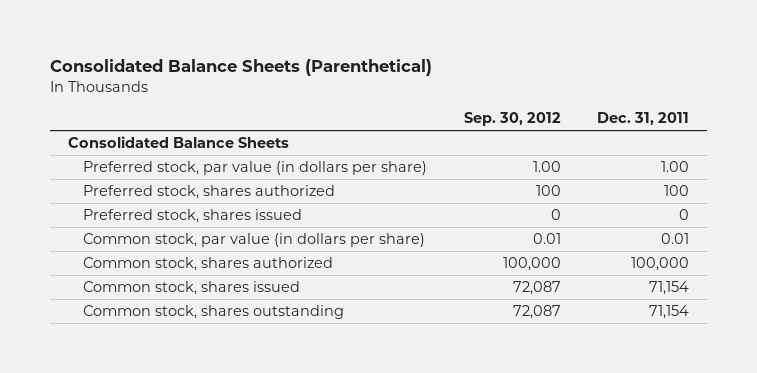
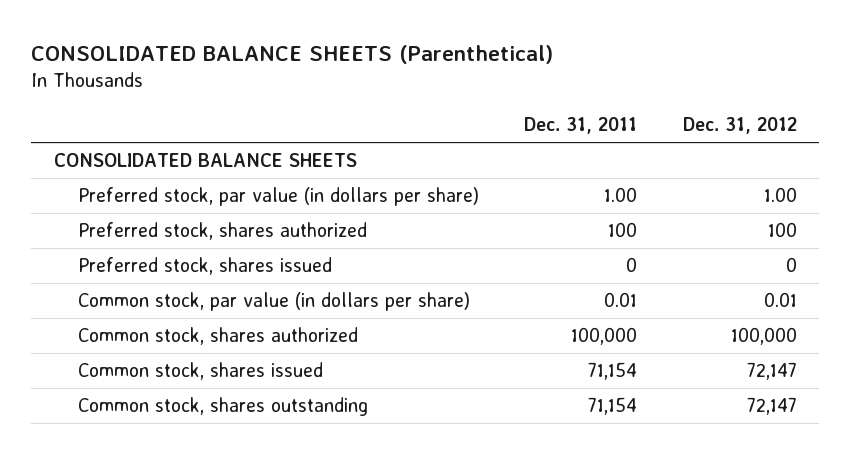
[49,59,432,77] Consolidated Balance Sheets (Parenthetical) -> [31,45,554,65] CONSOLIDATED BALANCE SHEETS (Parenthetical)
[463,112,561,127] Sep. 30, 2012 -> none
none -> [682,117,797,135] Dec. 31, 2012
[67,136,289,149] Consolidated Balance Sheets -> [53,153,357,168] CONSOLIDATED BALANCE SHEETS

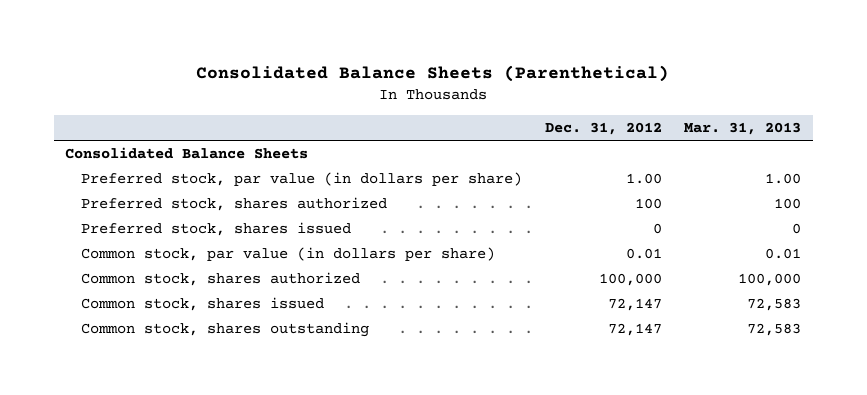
[31,45,554,65] CONSOLIDATED BALANCE SHEETS (Parenthetical) -> [196,65,670,83] Consolidated Balance Sheets (Parenthetical)
[524,117,638,135] Dec. 31, 2011 -> none
none -> [684,122,802,136] Mar. 31, 2013
[53,153,357,168] CONSOLIDATED BALANCE SHEETS -> [65,147,309,160] Consolidated Balance Sheets

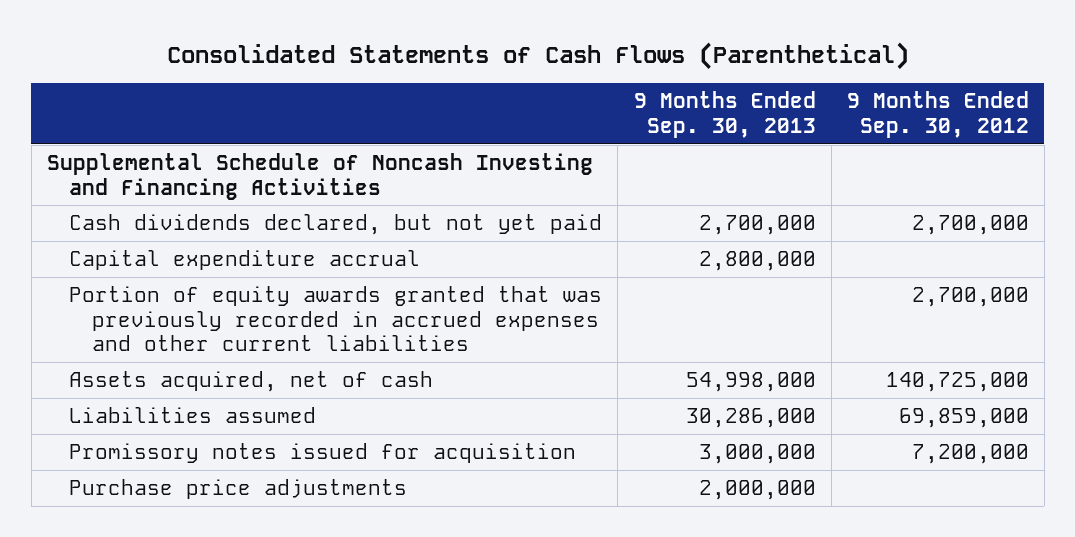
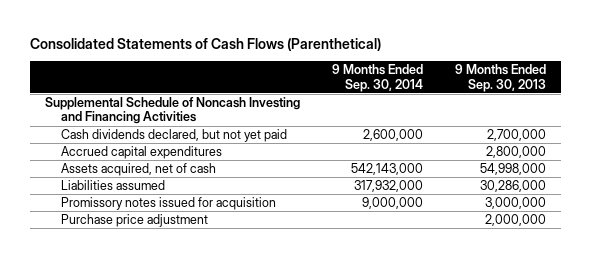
[846,91,1029,138] 9 Months Ended Sep. 30, 2012 -> none
none -> [331,64,423,92] 9 Months Ended Sep. 30, 2014
[69,286,603,352] Portion of equity awards granted that was previously recorded in accrued expenses and other current liabilities -> none
[69,250,421,271] Capital expenditure accrual -> [60,146,222,160] Accrued capital expenditures
[69,479,408,500] Purchase price adjustments -> [60,214,208,228] Purchase price adjustment

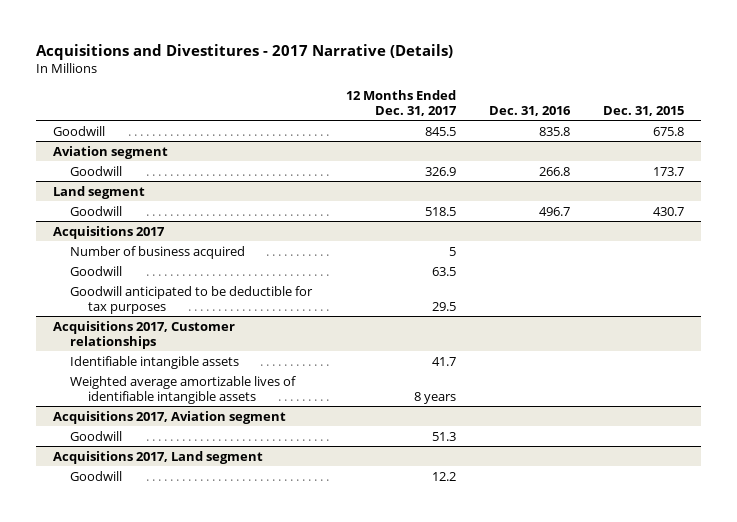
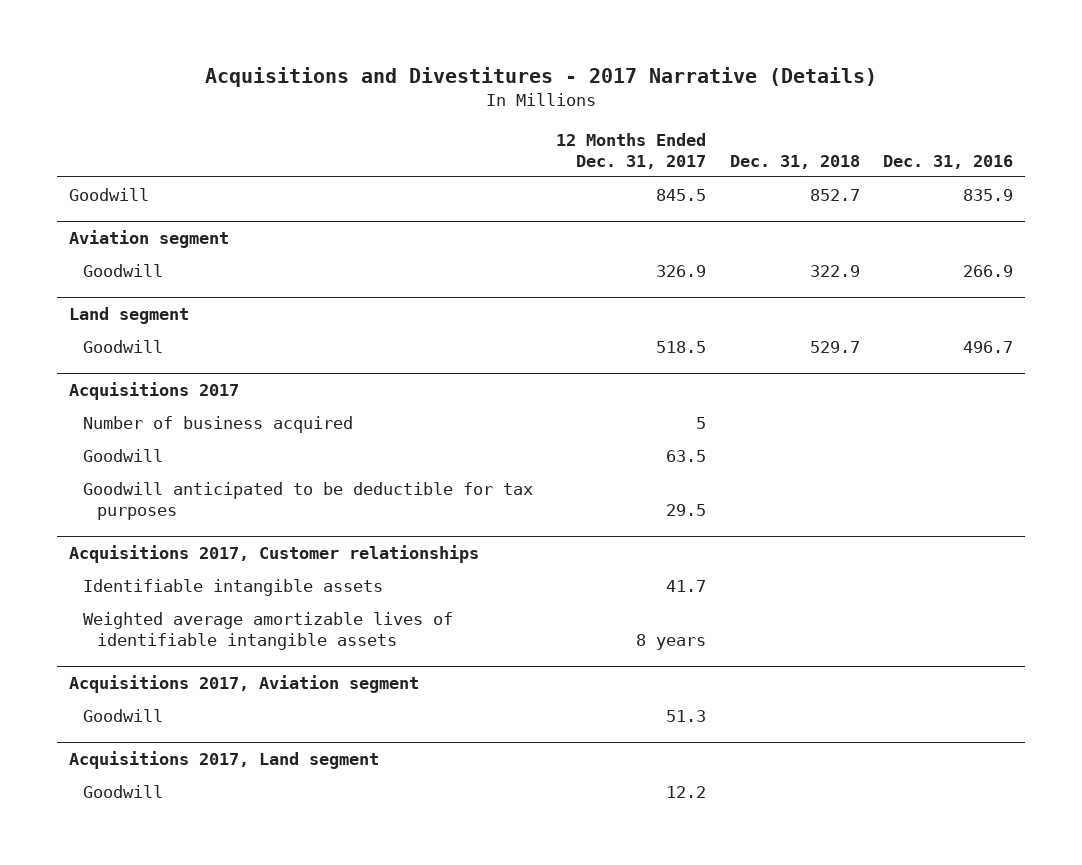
[603,105,685,116] Dec. 31, 2015 -> none
none -> [729,154,860,169] Dec. 31, 2018
[539,126,571,136] 835.8 -> [963,188,1014,201] 835.9
[539,166,571,176] 266.8 -> [963,264,1014,277] 266.9

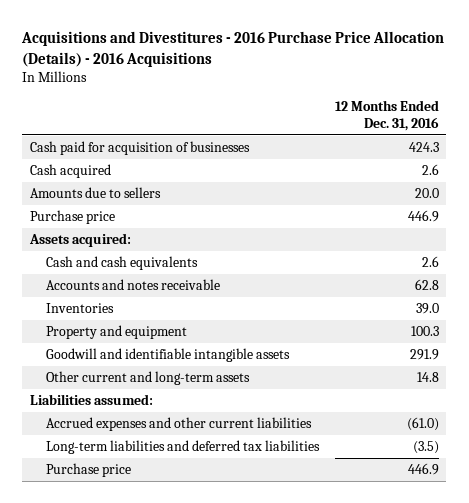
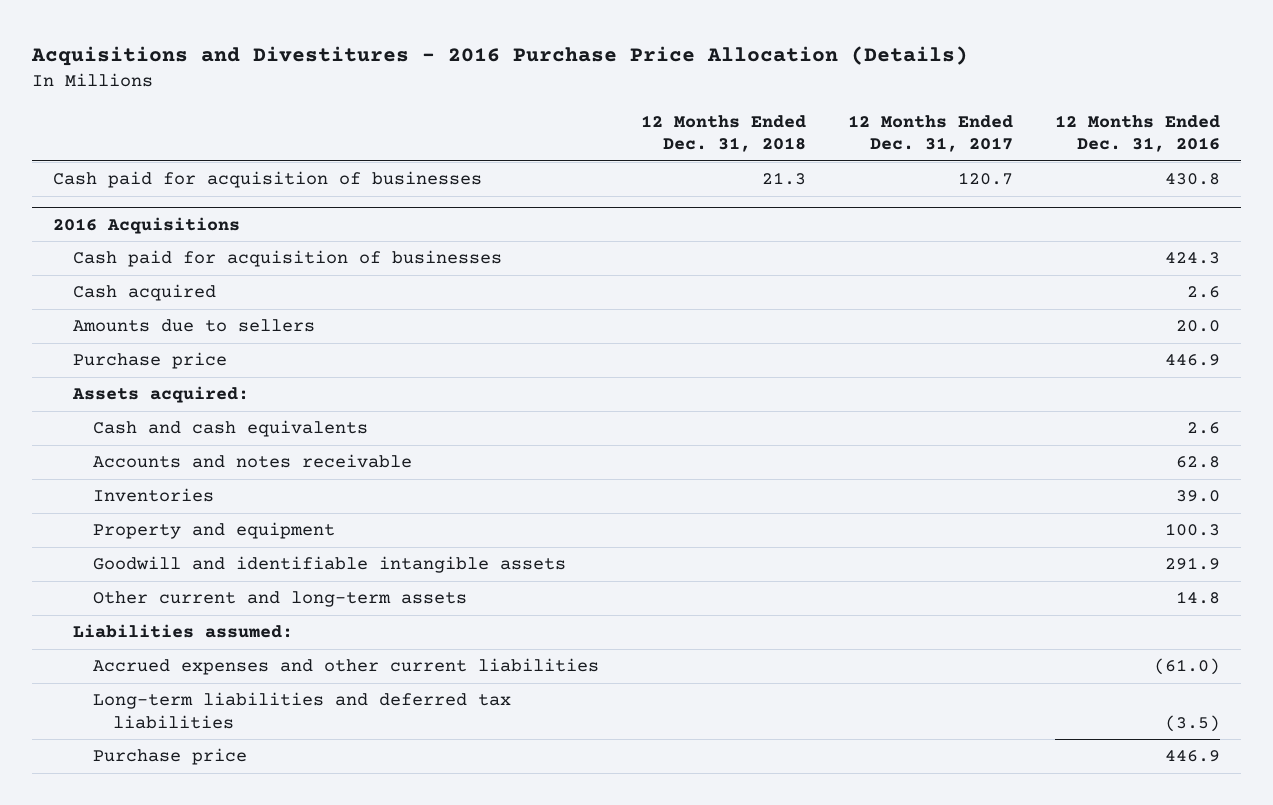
[21,31,445,67] Acquisitions and Divestitures - 2016 Purchase Price Allocation (Details) - 2016 Acquisitions -> [30,45,968,66] Acquisitions and Divestitures - 2016 Purchase Price Allocation (Details)
none -> [641,114,807,153] 12 Months Ended Dec. 31, 2018
none -> [848,114,1014,153] 12 Months Ended Dec. 31, 2017
none -> [52,171,482,189] Cash paid for acquisition of businesses
none -> [52,216,240,234] 2016 Acquisitions

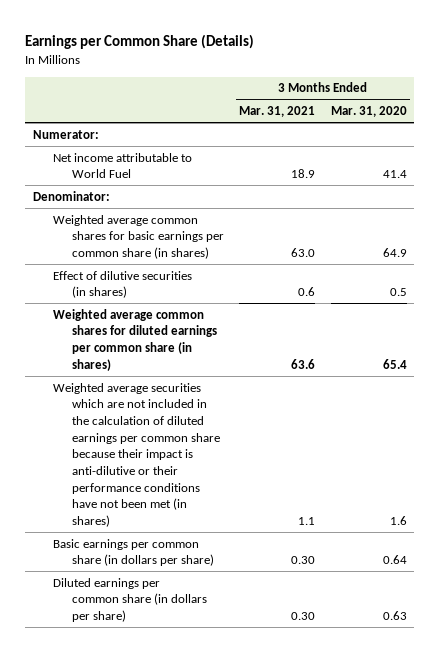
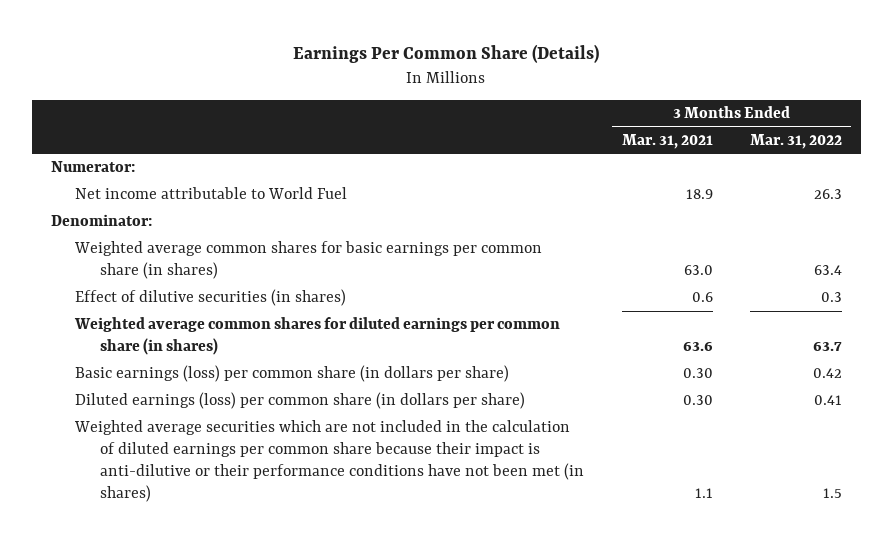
[25,33,255,49] Earnings per Common Share (Details) -> [293,44,600,64] Earnings Per Common Share (Details)
[330,106,407,118] Mar. 31, 2020 -> none
none -> [750,133,843,149] Mar. 31, 2022
none -> [75,365,510,383] Basic earnings (loss) per common share (in dollars per share)
none -> [75,392,526,410] Diluted earnings (loss) per common share (in dollars per share)
[52,538,215,567] Basic earnings per common share (in dollars per share) -> none
[52,577,208,623] Diluted earnings per common share (in dollars per share) -> none

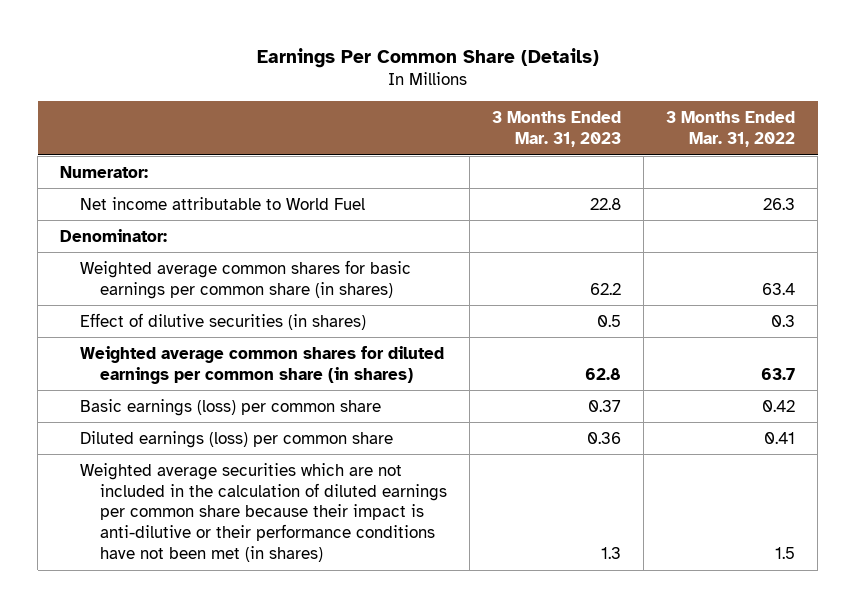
[621,133,713,149] Mar. 31, 2021 -> none
none -> [491,111,621,147] 3 Months Ended Mar. 31, 2023
[75,365,510,383] Basic earnings (loss) per common share (in dollars per share) -> [79,398,381,416] Basic earnings (loss) per common share
[75,392,526,410] Diluted earnings (loss) per common share (in dollars per share) -> [79,430,393,448] Diluted earnings (loss) per common share

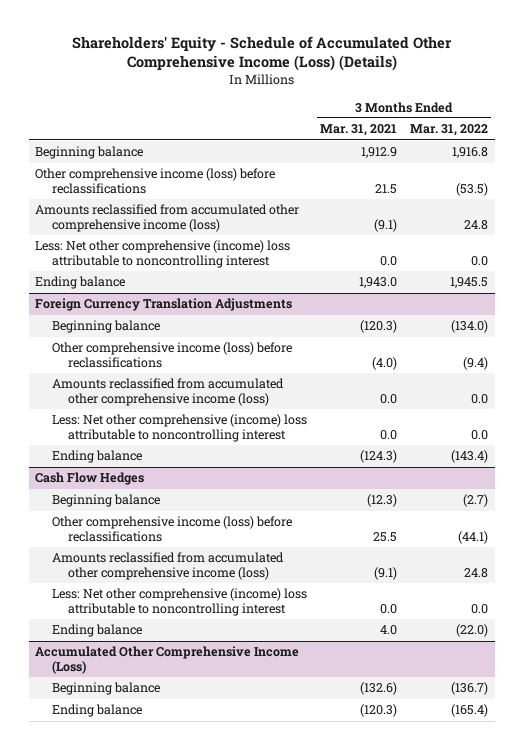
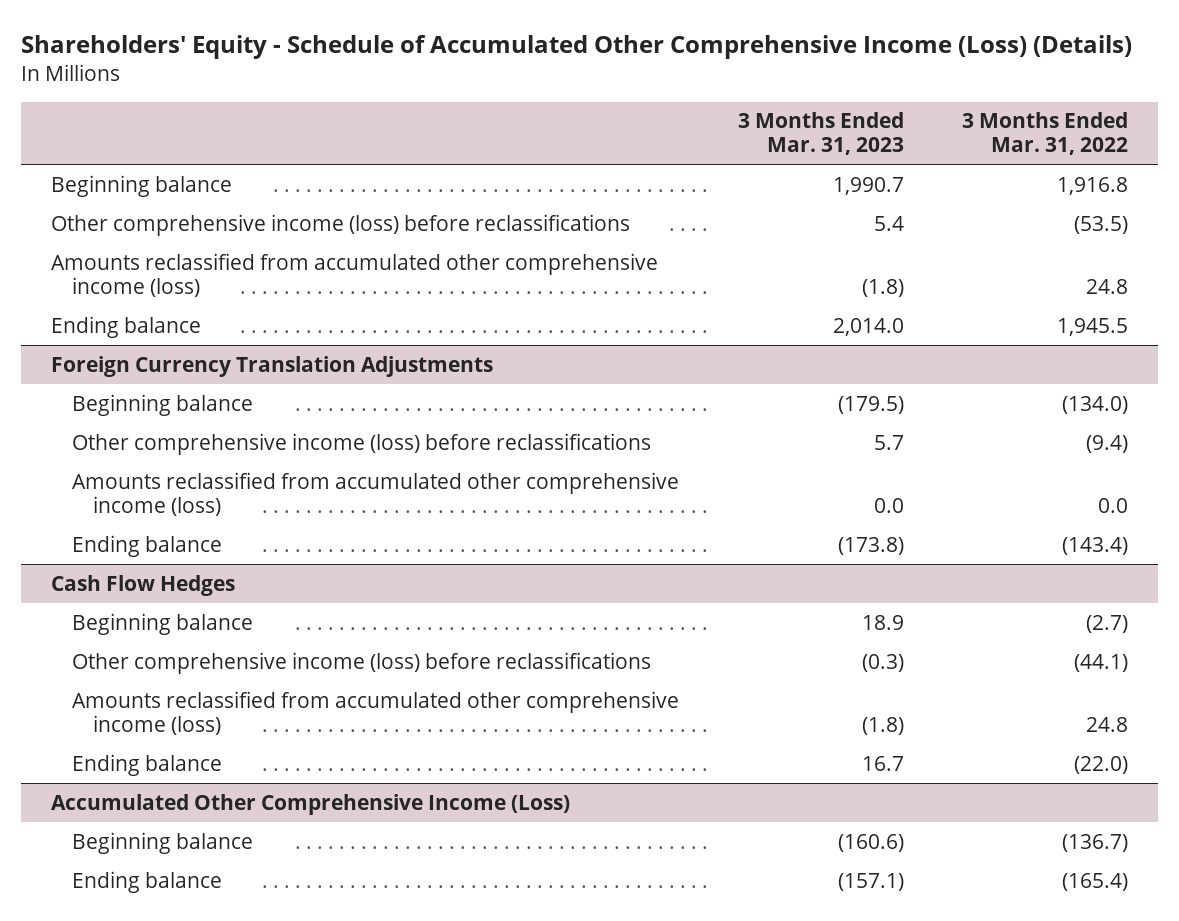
[319,124,397,137] Mar. 31, 2021 -> none
none -> [737,112,904,156] 3 Months Ended Mar. 31, 2023
[35,240,291,268] Less: Net other comprehensive (income) loss attributable to noncontrolling interest -> none
[51,414,307,442] Less: Net other comprehensive (income) loss attributable to noncontrolling interest -> none
[51,588,307,616] Less: Net other comprehensive (income) loss attributable to noncontrolling interest -> none

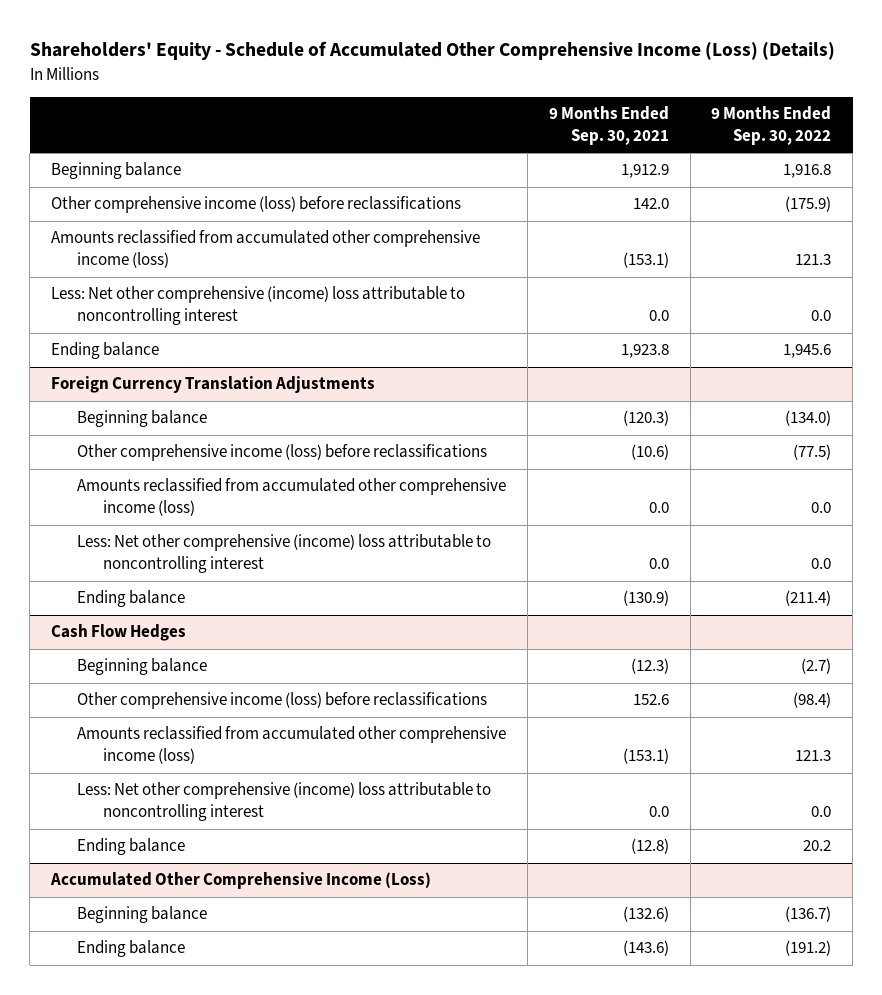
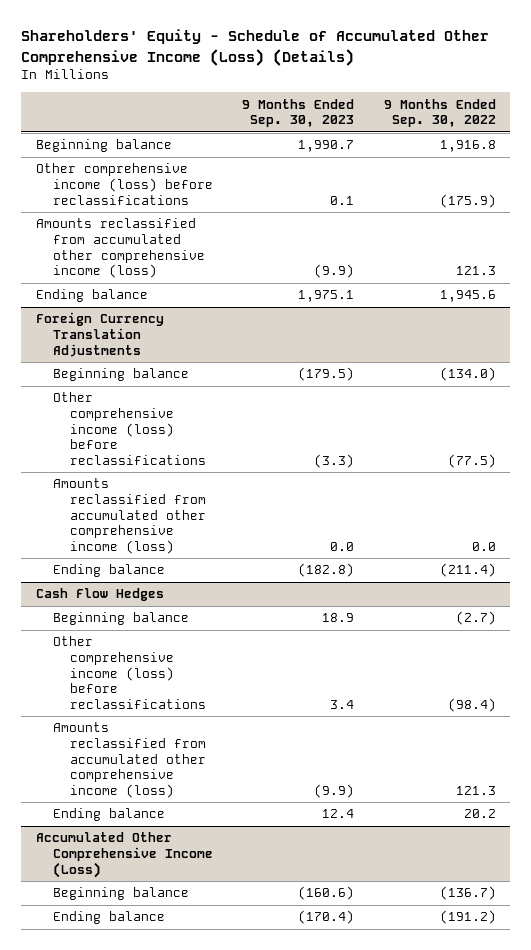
[548,106,669,146] 9 Months Ended Sep. 30, 2021 -> none
none -> [242,98,355,128] 9 Months Ended Sep. 30, 2023
[51,286,466,326] Less: Net other comprehensive (income) loss attributable to noncontrolling interest -> none
[77,534,492,574] Less: Net other comprehensive (income) loss attributable to noncontrolling interest -> none
[77,782,492,822] Less: Net other comprehensive (income) loss attributable to noncontrolling interest -> none

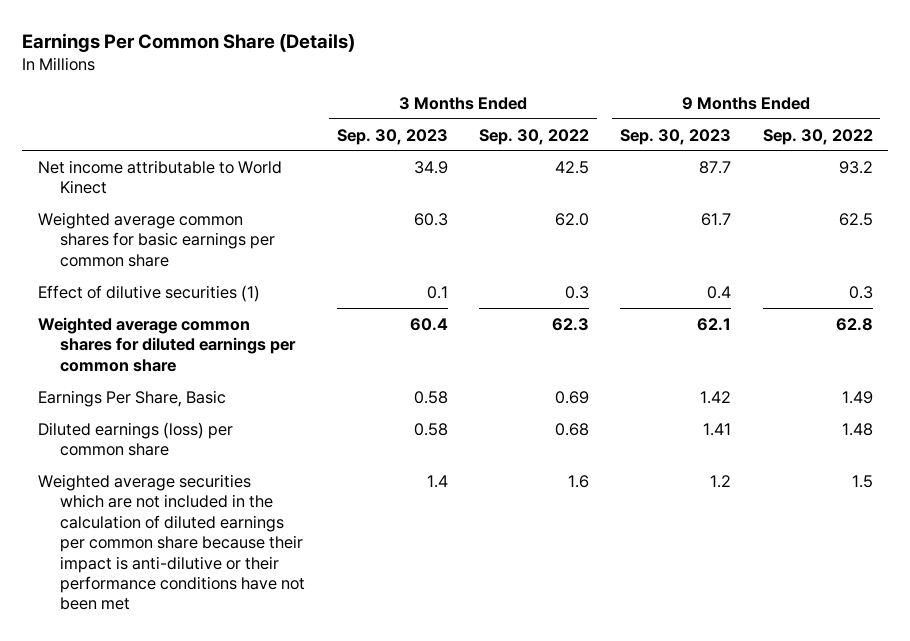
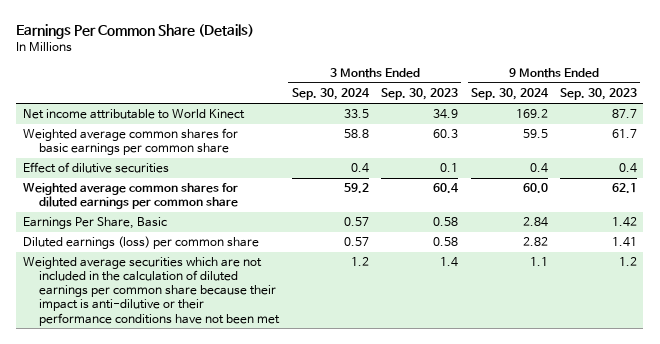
[478,128,589,145] Sep. 30, 2022 -> none
[762,128,873,145] Sep. 30, 2022 -> none
none -> [291,88,370,101] Sep. 30, 2024
none -> [470,88,549,101] Sep. 30, 2024
[37,284,260,302] Effect of dilutive securities (1) -> [22,162,169,174] Effect of dilutive securities

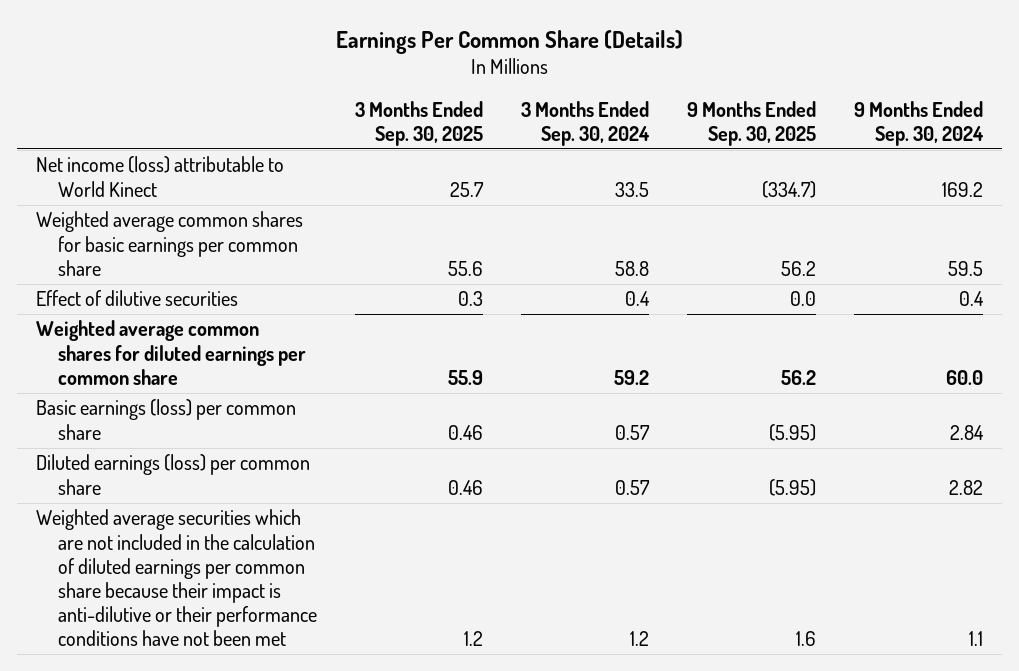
[381,88,459,101] Sep. 30, 2023 -> none
[560,88,638,101] Sep. 30, 2023 -> none
none -> [355,100,484,146] 3 Months Ended Sep. 30, 2025
none -> [687,100,817,146] 9 Months Ended Sep. 30, 2025
[22,109,245,120] Net income attributable to World Kinect -> [36,156,285,197] Net income (loss) attributable to World Kinect
[22,217,167,230] Earnings Per Share, Basic -> [36,399,297,440] Basic earnings (loss) per common share

